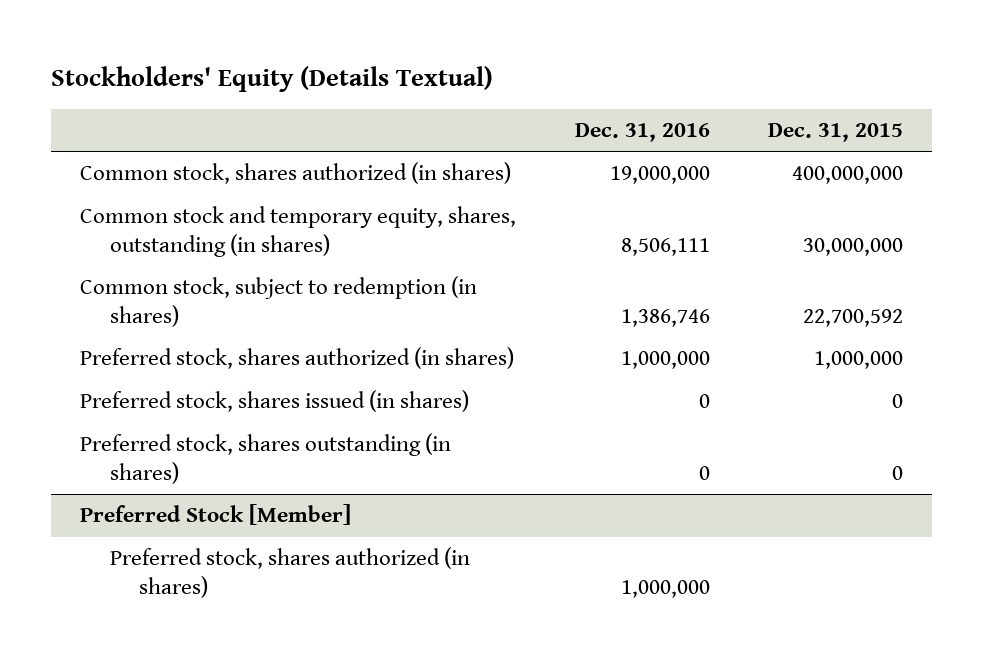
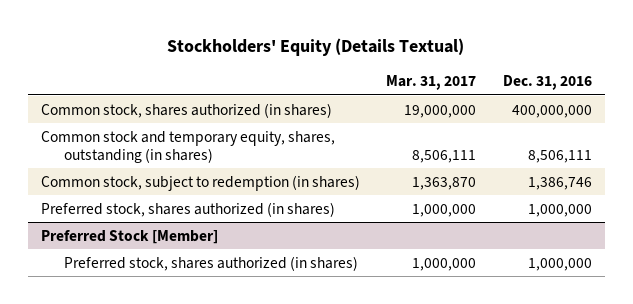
[768,122,904,142] Dec. 31, 2015 -> none
none -> [386,75,477,91] Mar. 31, 2017
[609,166,710,185] 19,000,000 -> [511,104,592,118] 400,000,000
[80,390,470,413] Preferred stock, shares issued (in shares) -> none
[80,433,452,484] Preferred stock, shares outstanding (in shares) -> none

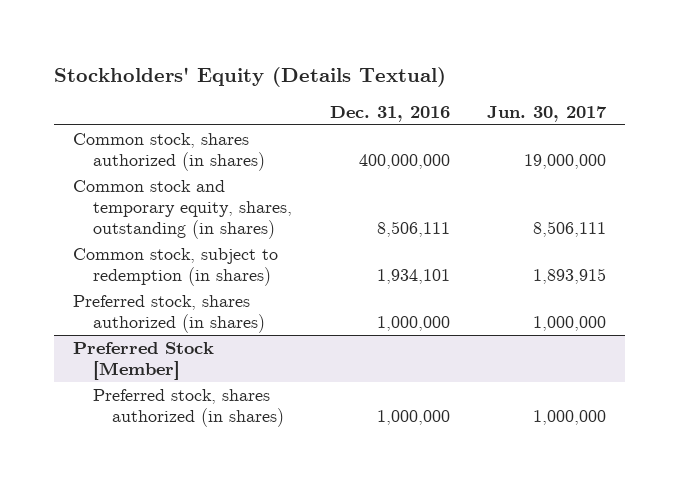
[386,75,477,91] Mar. 31, 2017 -> none
none -> [487,105,608,122] Jun. 30, 2017
[527,176,592,190] 1,386,746 -> [376,268,450,284] 1,934,101

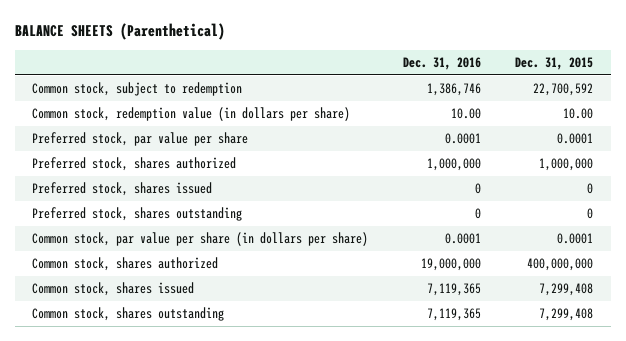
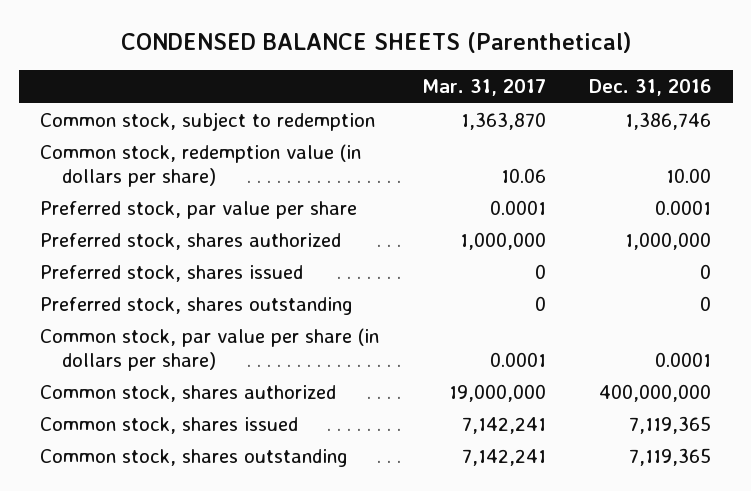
[14,23,225,41] BALANCE SHEETS (Parenthetical) -> [120,32,631,54] CONDENSED BALANCE SHEETS (Parenthetical)
[515,57,594,71] Dec. 31, 2015 -> none
none -> [422,79,547,97] Mar. 31, 2017
[420,258,481,272] 19,000,000 -> [599,384,712,403] 400,000,000

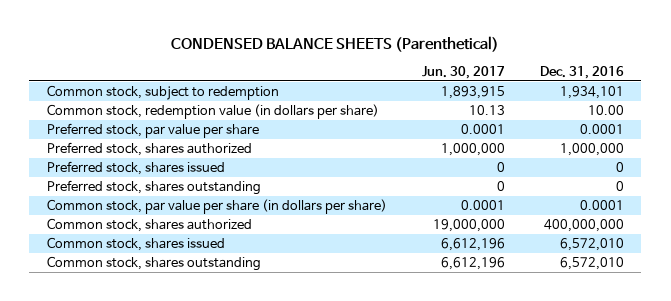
[422,79,547,97] Mar. 31, 2017 -> none
none -> [421,65,505,79] Jun. 30, 2017
[625,112,712,131] 1,386,746 -> [559,86,624,100] 1,934,101
[629,416,712,435] 7,119,365 -> [559,238,624,252] 6,572,010
[629,448,712,467] 7,119,365 -> [559,257,624,271] 6,572,010

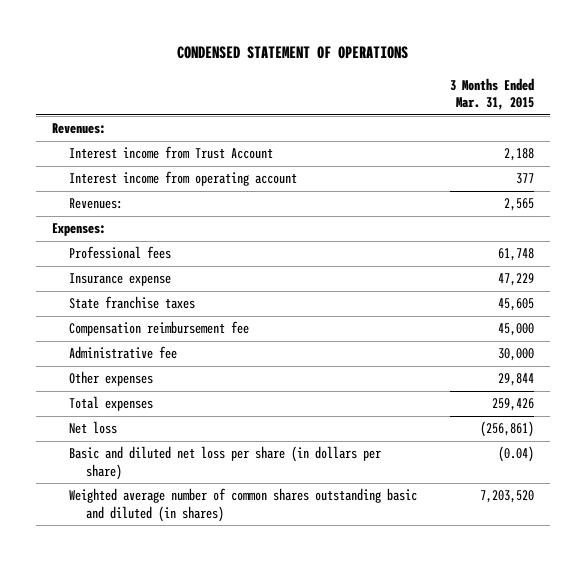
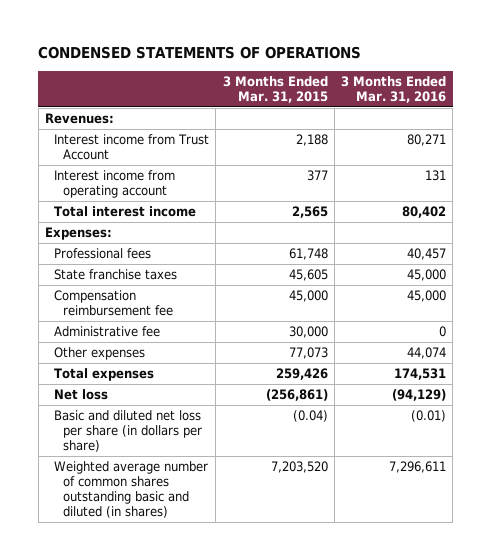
[176,46,408,60] CONDENSED STATEMENT OF OPERATIONS -> [38,46,362,60] CONDENSED STATEMENTS OF OPERATIONS
none -> [341,76,447,103] 3 Months Ended Mar. 31, 2016
[69,198,124,210] Revenues: -> [54,206,197,218] Total interest income
[69,273,172,287] Insurance expense -> none
[497,373,534,387] 29,844 -> [288,347,328,360] 77,073

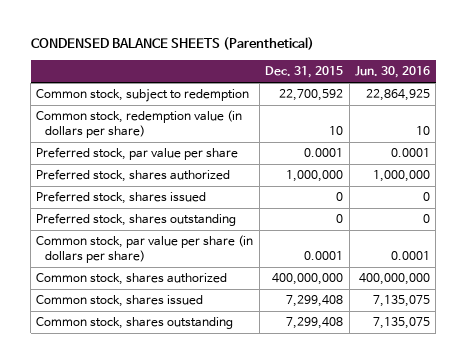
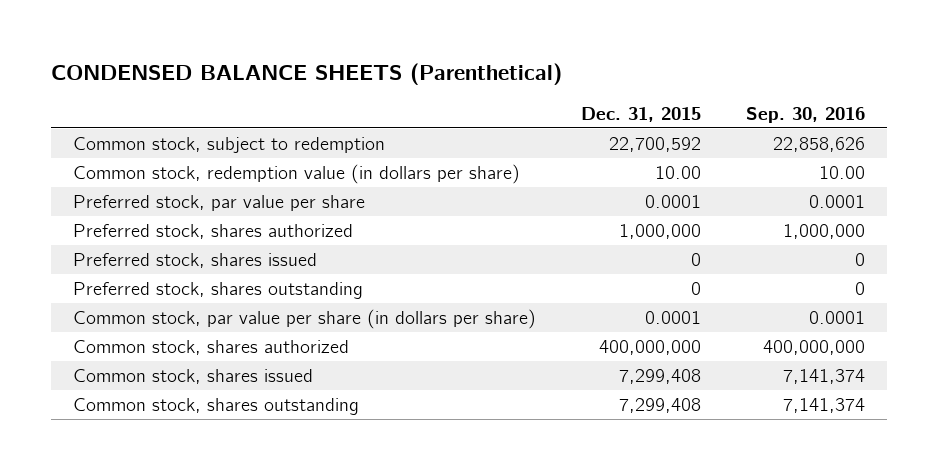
[355,66,431,79] Jun. 30, 2016 -> none
none -> [745,106,865,123] Sep. 30, 2016
[329,126,344,136] 10 -> [654,165,701,179] 10.00

